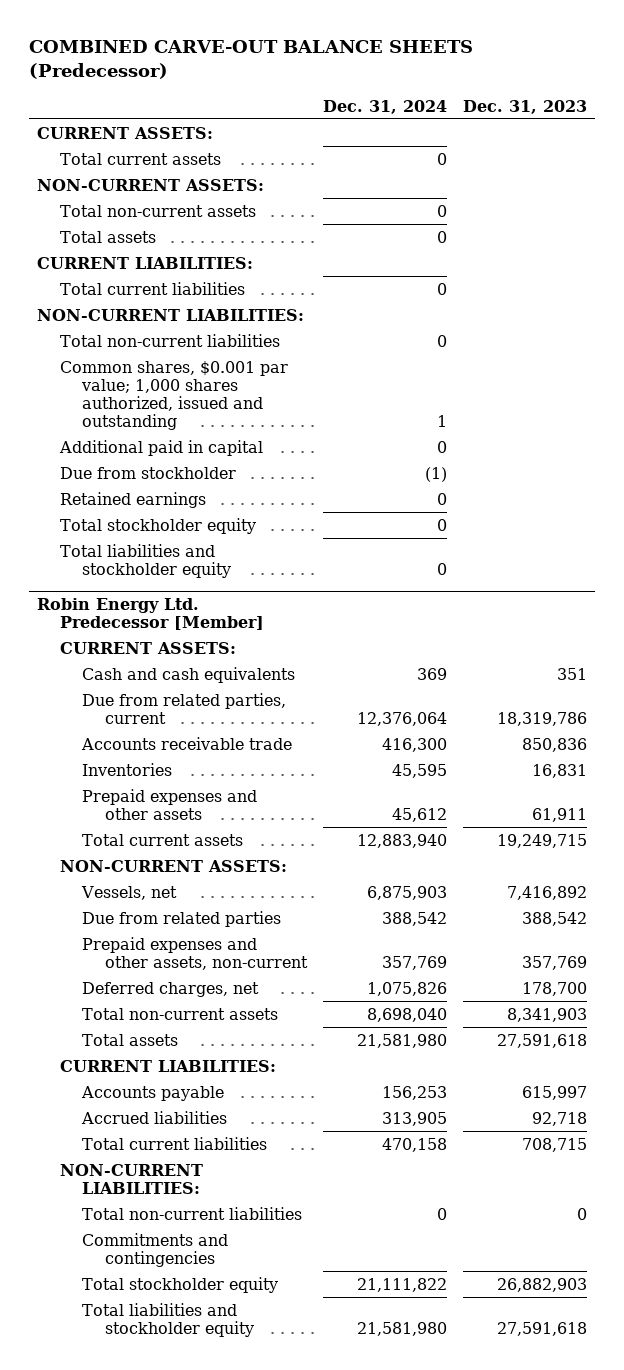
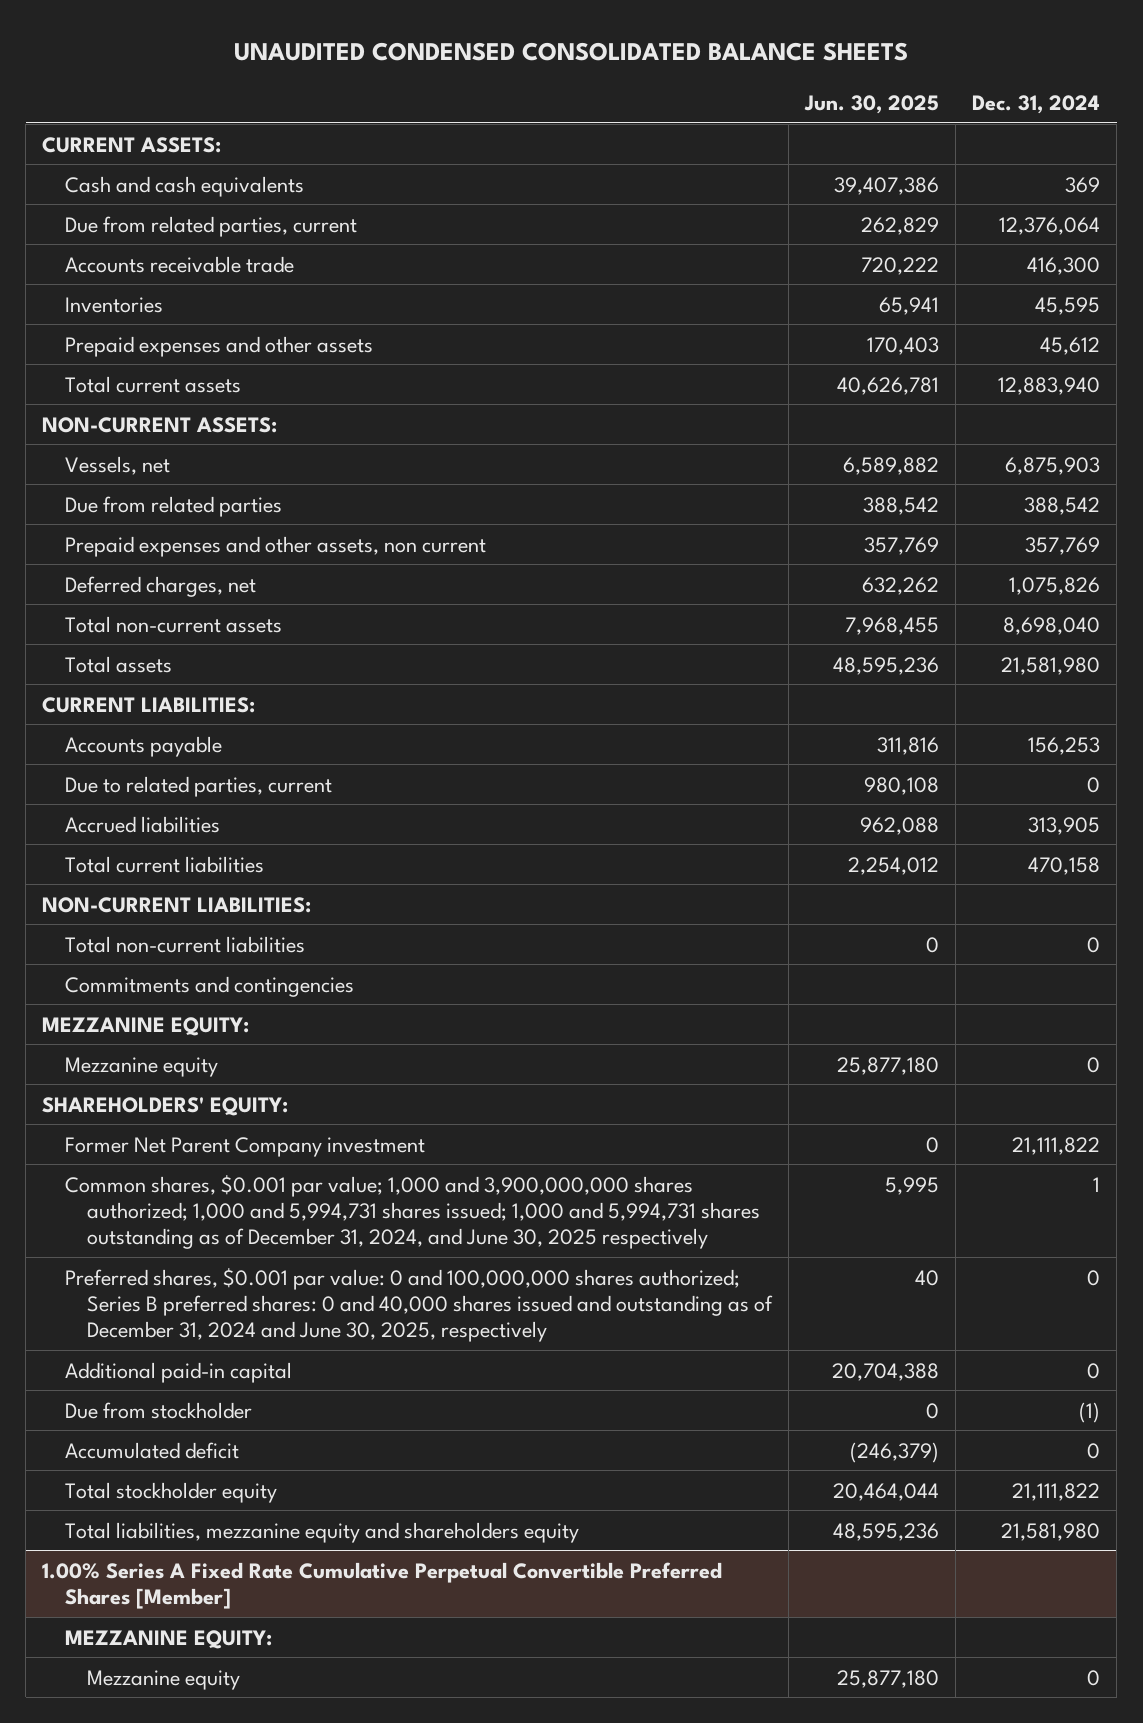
[29,40,474,80] COMBINED CARVE-OUT BALANCE SHEETS (Predecessor) -> [234,42,909,62] UNAUDITED CONDENSED CONSOLIDATED BALANCE SHEETS
[462,99,587,114] Dec. 31, 2023 -> none
none -> [803,94,939,114] Jun. 30, 2025
[59,152,221,165] Total current assets -> none
[37,178,265,191] NON-CURRENT ASSETS: -> none
[59,204,256,217] Total non-current assets -> none
[59,230,156,243] Total assets -> none
[37,256,254,269] CURRENT LIABILITIES: -> none
[59,281,245,295] Total current liabilities -> none
[37,308,305,321] NON-CURRENT LIABILITIES: -> none
[59,333,280,347] Total non-current liabilities -> none
[59,360,288,430] Common shares, $0.001 par value; 1,000 shares authorized, issued and outstanding -> none
[58,439,263,456] Additional paid in capital -> none
[59,491,206,508] Retained earnings -> none
[59,517,256,534] Total stockholder equity -> none
[59,543,232,578] Total liabilities and stockholder equity -> none
[37,597,264,630] Robin Energy Ltd. Predecessor [Member] -> none
[59,641,236,654] CURRENT ASSETS: -> none
[82,936,308,970] Prepaid expenses and other assets, non-current -> [64,535,486,557] Prepaid expenses and other assets, non current
none -> [64,775,332,797] Due to related parties, current
none -> [42,1016,250,1036] MEZZANINE EQUITY:
none -> [64,1056,218,1077] Mezzanine equity
none -> [42,1096,289,1116] SHAREHOLDERS' EQUITY:
none -> [64,1136,425,1157] Former Net Parent Company investment
none -> [64,1174,760,1250] Common shares, $0.001 par value; 1,000 and 3,900,000,000 shares authorized; 1,000 and 5,994,731 shares issued; 1,000 and 5,994,731 shares outstanding as of December 31, 2024, and June 30, 2025 respectively
none -> [64,1267,773,1343] Preferred shares, $0.001 par value: 0 and 100,000,000 shares authorized; Series B preferred shares: 0 and 40,000 shares issued and outstanding as of December 31, 2024 and June 30, 2025, respectively
none -> [64,1361,292,1383] Additional paid-in capital
[59,466,236,479] Due from stockholder -> [64,1401,252,1419] Due from stockholder
none -> [64,1441,239,1459] Accumulated deficit
[82,1302,254,1337] Total liabilities and stockholder equity -> [64,1521,579,1543] Total liabilities, mezzanine equity and shareholders equity
none -> [42,1561,723,1609] 1.00% Series A Fixed Rate Cumulative Perpetual Convertible Preferred Shares [Member]
none -> [64,1629,272,1649] MEZZANINE EQUITY:
none -> [86,1669,240,1690] Mezzanine equity

